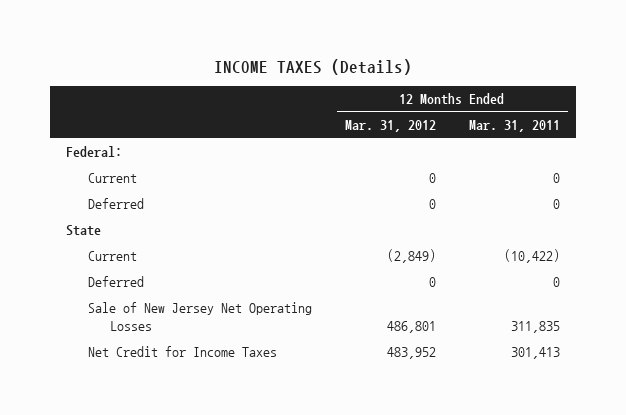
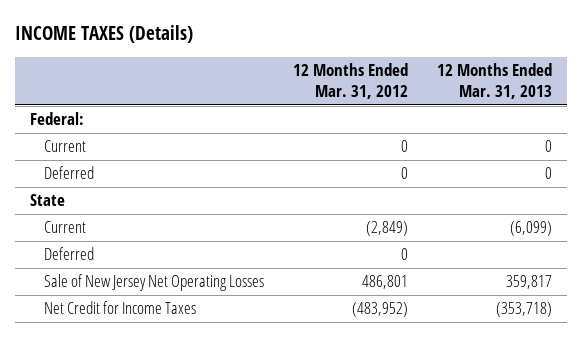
[468,120,560,133] Mar. 31, 2011 -> none
none -> [437,63,553,99] 12 Months Ended Mar. 31, 2013
[386,347,436,360] 483,952 -> [352,302,409,318] (483,952)

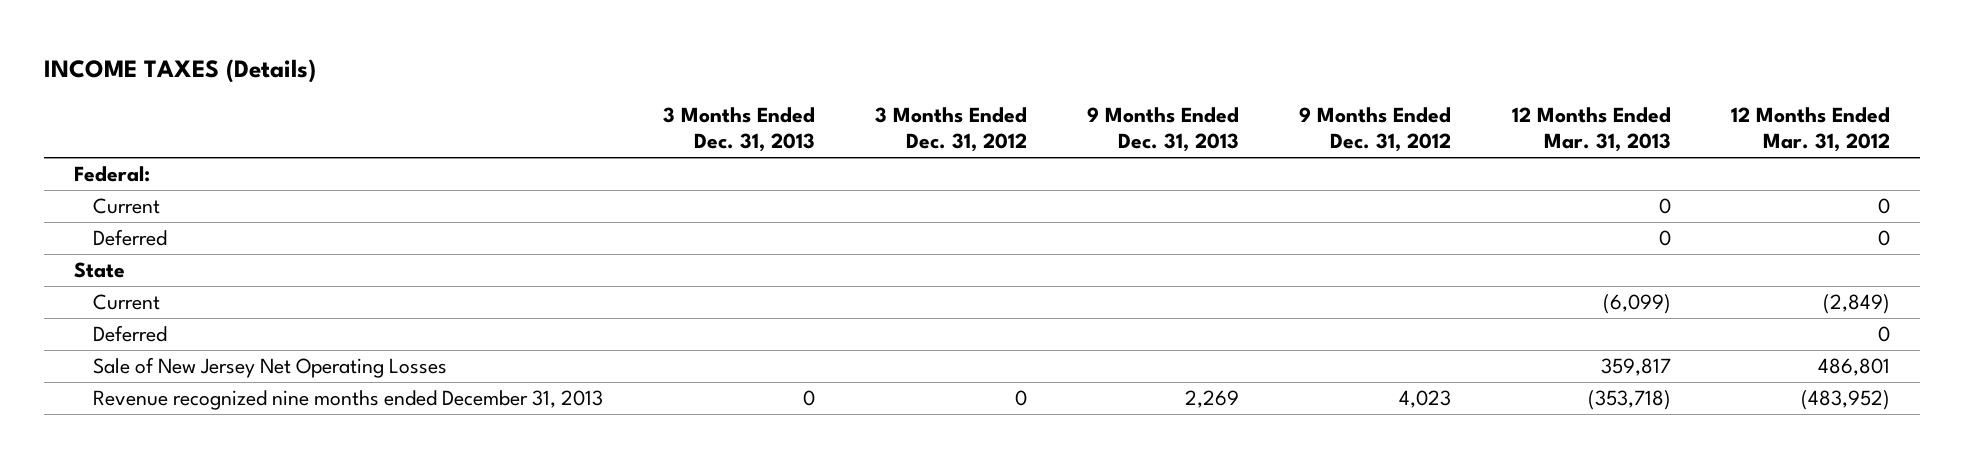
none -> [662,107,815,153] 3 Months Ended Dec. 31, 2013
none -> [874,107,1027,153] 3 Months Ended Dec. 31, 2012
none -> [1087,107,1240,153] 9 Months Ended Dec. 31, 2013
none -> [1299,107,1452,153] 9 Months Ended Dec. 31, 2012
[44,301,197,315] Net Credit for Income Taxes -> [92,390,603,411] Revenue recognized nine months ended December 31, 2013

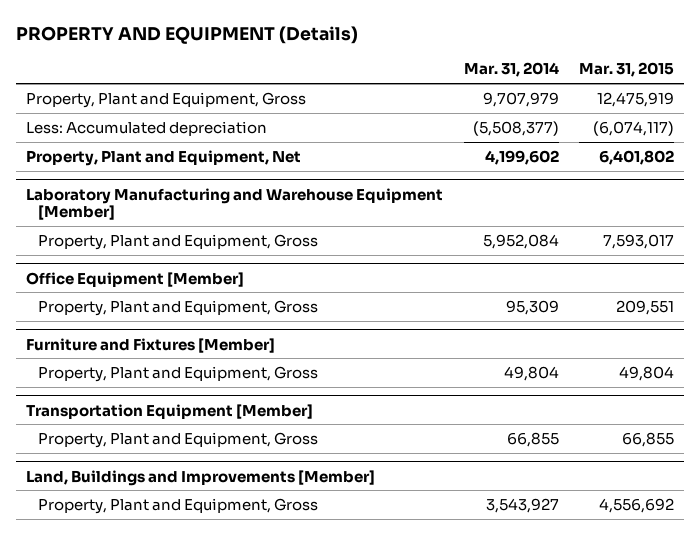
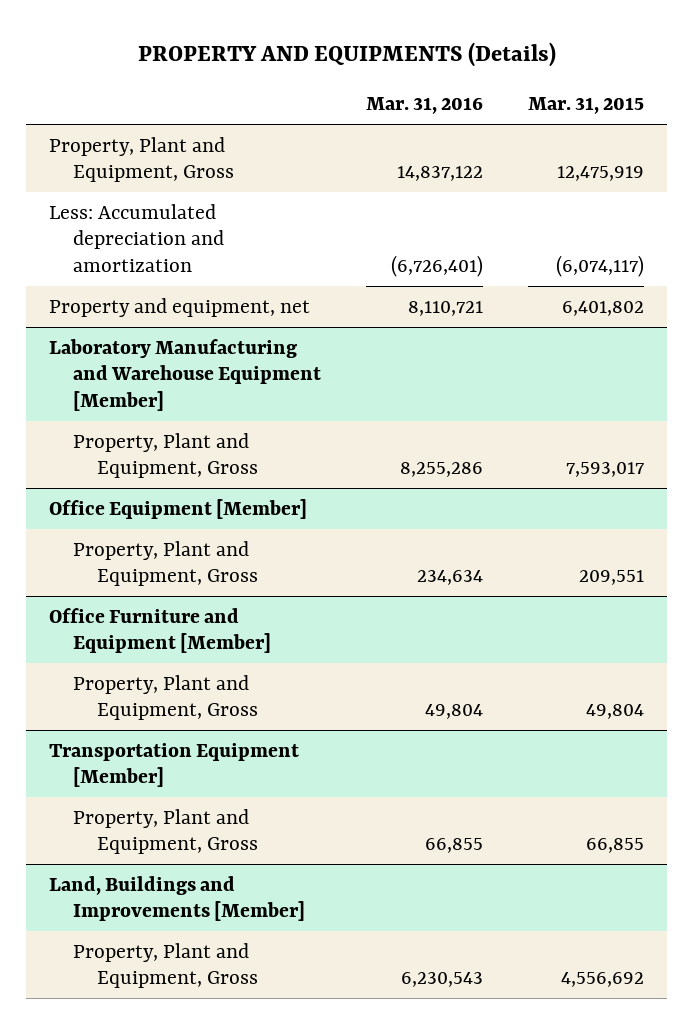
[16,25,359,44] PROPERTY AND EQUIPMENT (Details) -> [137,41,556,67] PROPERTY AND EQUIPMENTS (Details)
[463,62,559,78] Mar. 31, 2014 -> none
none -> [366,97,484,115] Mar. 31, 2016
[26,120,268,136] Less: Accumulated depreciation -> [48,203,224,272] Less: Accumulated depreciation and amortization
[26,149,302,166] Property, Plant and Equipment, Net -> [48,297,310,317] Property and equipment, net
[26,337,276,353] Furniture and Fixtures [Member] -> [48,607,271,654] Office Furniture and Equipment [Member]

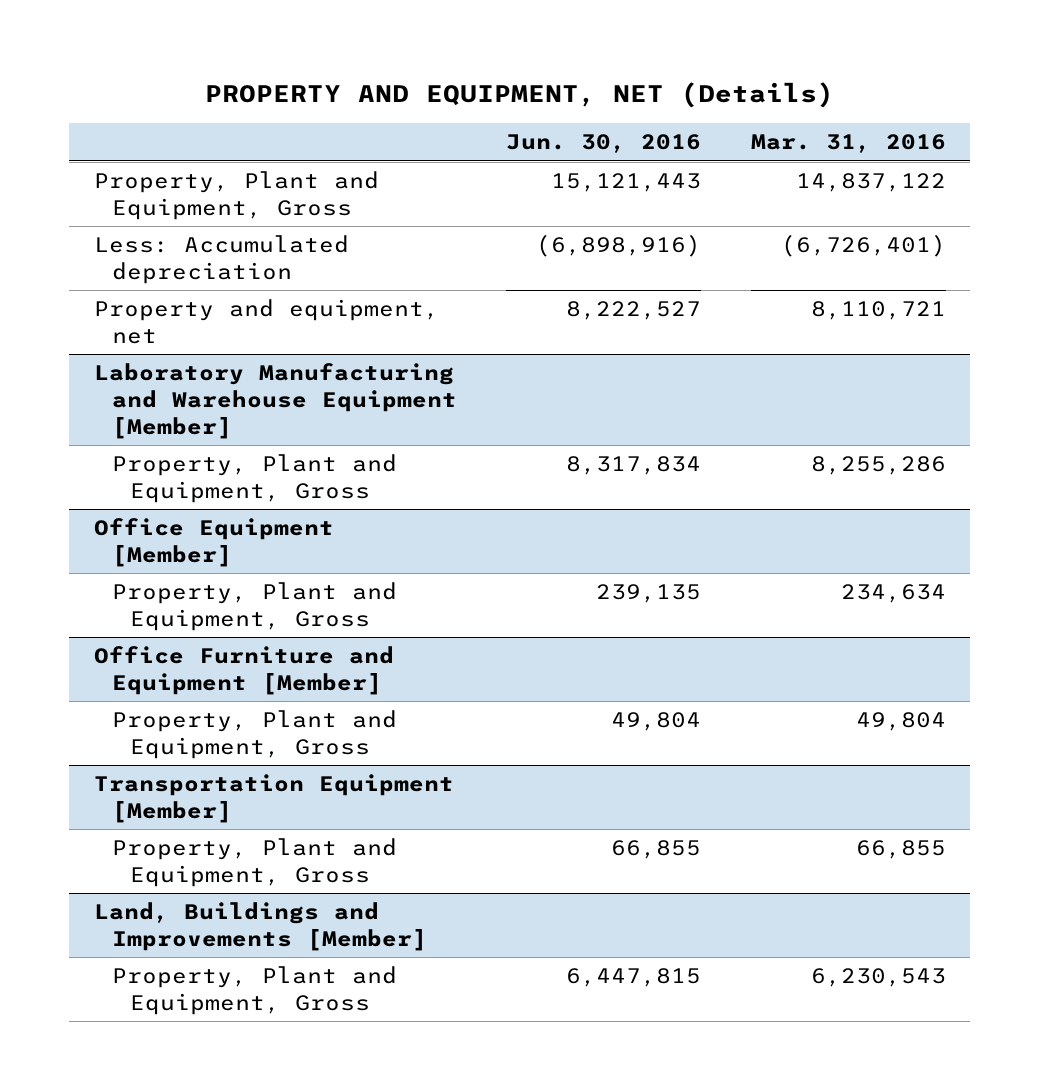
[137,41,556,67] PROPERTY AND EQUIPMENTS (Details) -> [204,82,834,109] PROPERTY AND EQUIPMENT, NET (Details)
[528,97,645,115] Mar. 31, 2015 -> none
none -> [506,134,702,154] Jun. 30, 2016
[48,203,224,272] Less: Accumulated depreciation and amortization -> [94,235,350,284] Less: Accumulated depreciation

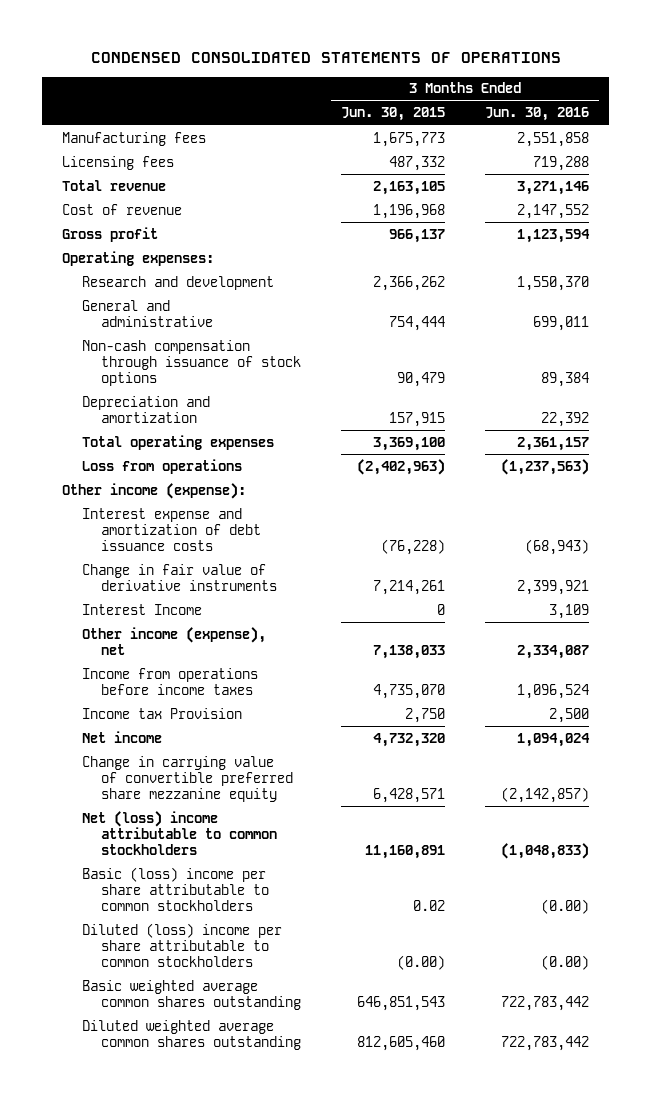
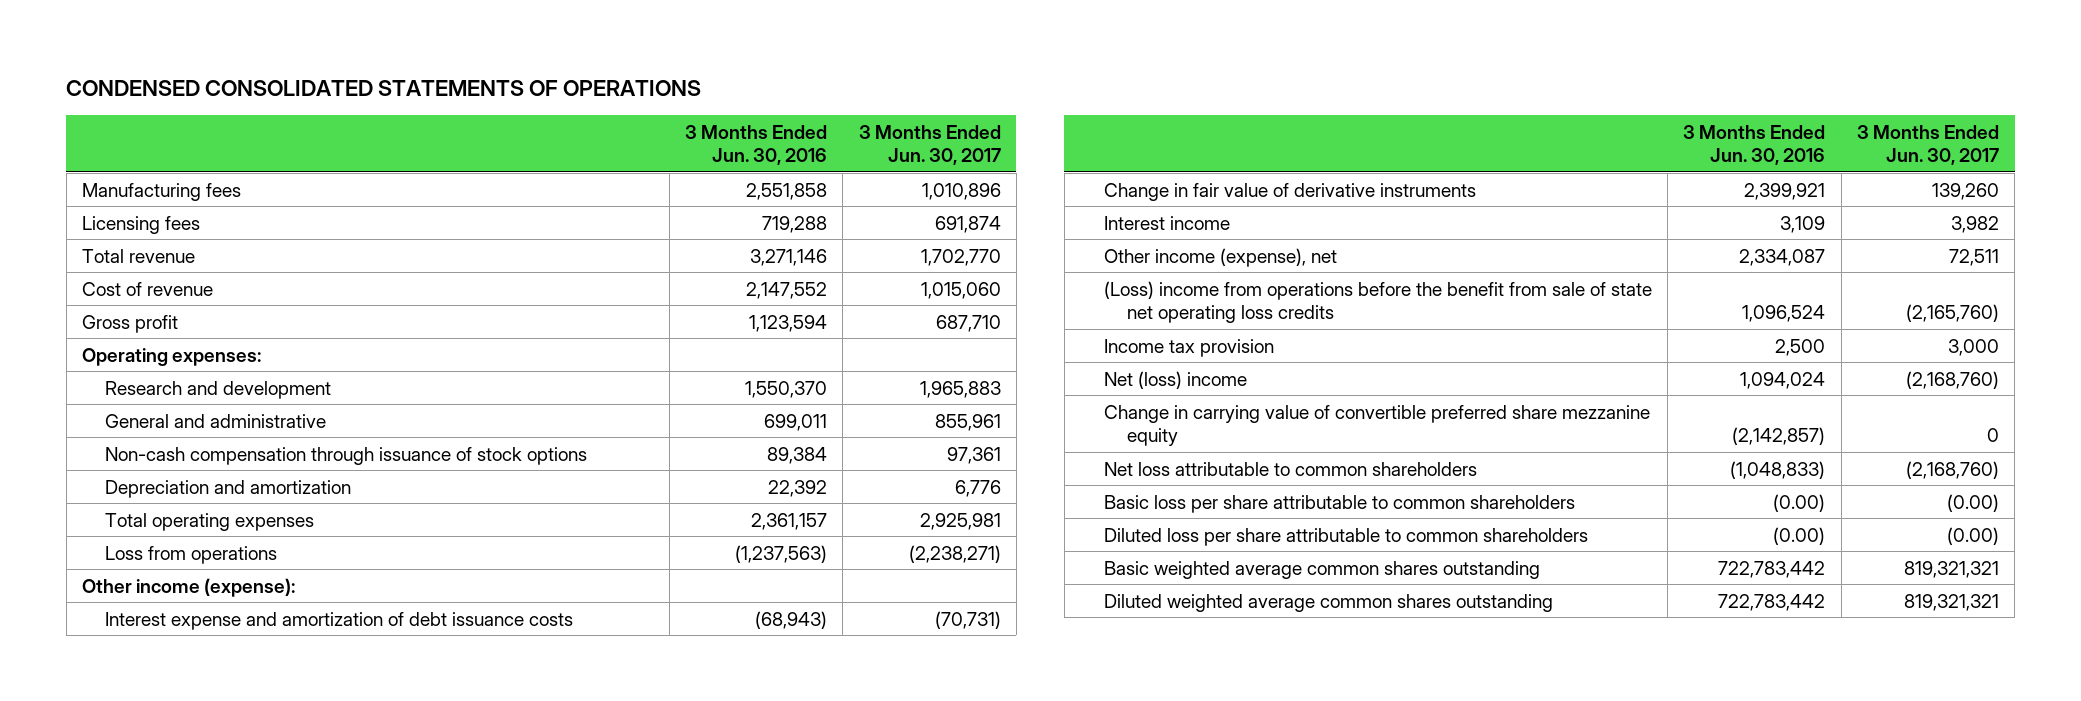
[341,107,446,122] Jun. 30, 2015 -> none
none -> [858,124,1001,166] 3 Months Ended Jun. 30, 2017
[81,603,202,615] Interest Income -> [1103,215,1230,230] Interest income
[81,667,258,695] Income from operations before income taxes -> [1103,280,1652,324] (Loss) income from operations before the benefit from sale of state net operating loss credits
[81,707,242,719] Income tax Provision -> [1103,338,1274,357] Income tax provision
[81,730,162,743] Net income -> [1103,370,1247,389] Net (loss) income
[81,810,278,855] Net (loss) income attributable to common stockholders -> [1103,461,1477,476] Net loss attributable to common shareholders
[81,866,270,911] Basic (loss) income per share attributable to common stockholders -> [1103,494,1575,513] Basic loss per share attributable to common shareholders
[81,922,282,967] Diluted (loss) income per share attributable to common stockholders -> [1103,527,1588,546] Diluted loss per share attributable to common shareholders

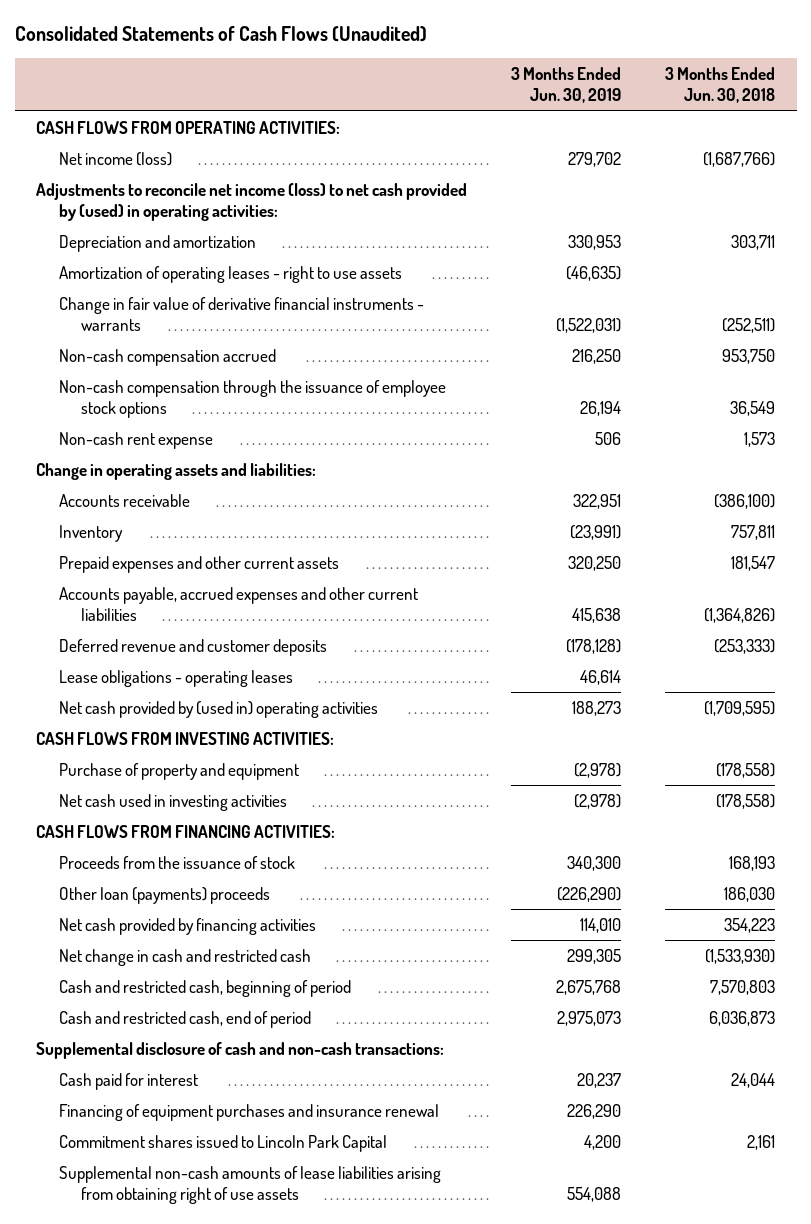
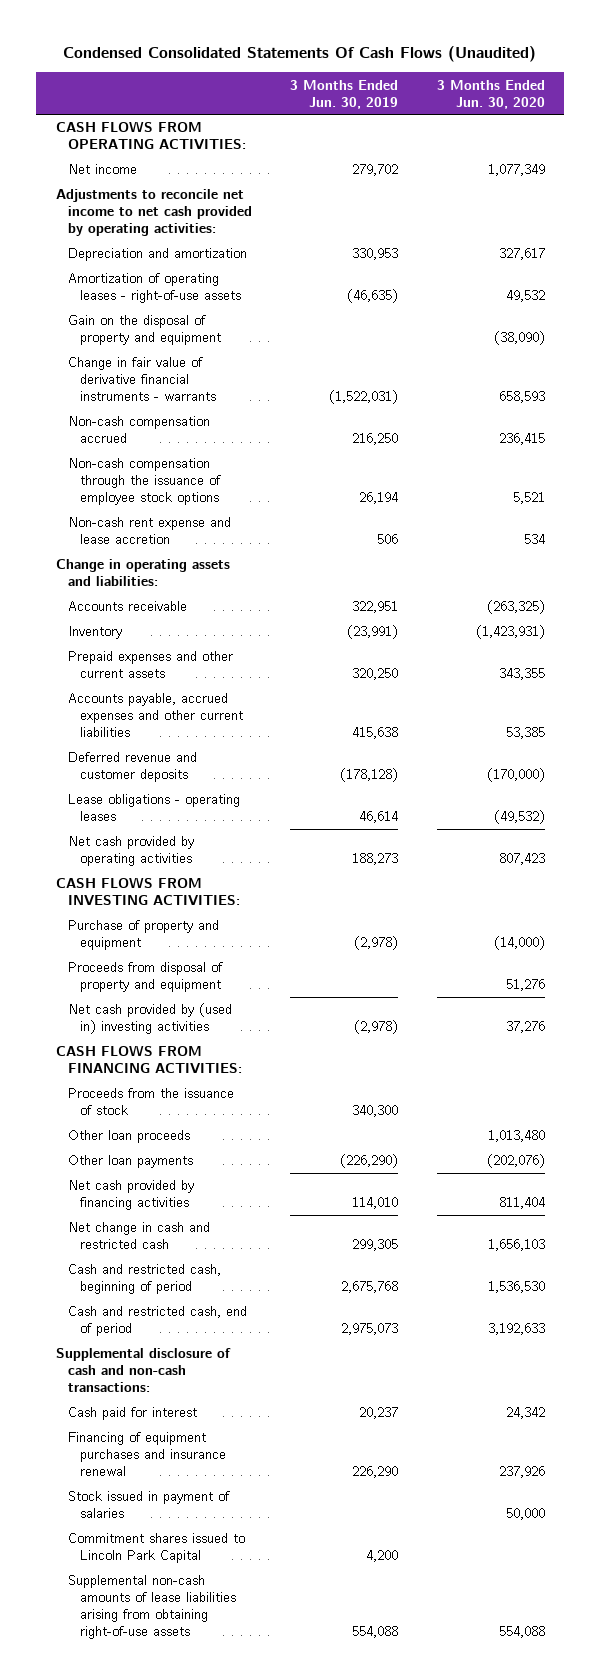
[14,26,427,43] Consolidated Statements of Cash Flows (Unaudited) -> [63,46,537,63] Condensed Consolidated Statements Of Cash Flows (Unaudited)
[664,67,775,104] 3 Months Ended Jun. 30, 2018 -> none
none -> [436,79,545,109] 3 Months Ended Jun. 30, 2020
[58,151,172,166] Net income (loss) -> [67,164,137,175] Net income
[36,182,468,221] Adjustments to reconcile net income (loss) to net cash provided by (used) in operating activities: -> [55,189,252,236] Adjustments to reconcile net income to net cash provided by operating activities:
[58,265,402,283] Amortization of operating leases - right to use assets -> [67,273,242,304] Amortization of operating leases - right-of-use assets
none -> [67,315,222,346] Gain on the disposal of property and equipment
[58,431,213,449] Non-cash rent expense -> [67,517,231,545] Non-cash rent expense and lease accretion
[58,700,378,718] Net cash provided by (used in) operating activities -> [67,836,194,867] Net cash provided by operating activities
none -> [67,962,223,993] Proceeds from disposal of property and equipment
[58,793,287,811] Net cash used in investing activities -> [67,1003,232,1035] Net cash provided by (used in) investing activities
none -> [67,1130,190,1144] Other loan proceeds
[58,886,270,904] Other loan (payments) proceeds -> [67,1155,193,1169] Other loan payments
none -> [67,1491,230,1519] Stock issued in payment of salaries
[58,1165,441,1204] Supplemental non-cash amounts of lease liabilities arising from obtaining right of use assets -> [67,1575,237,1639] Supplemental non-cash amounts of lease liabilities arising from obtaining right-of-use assets

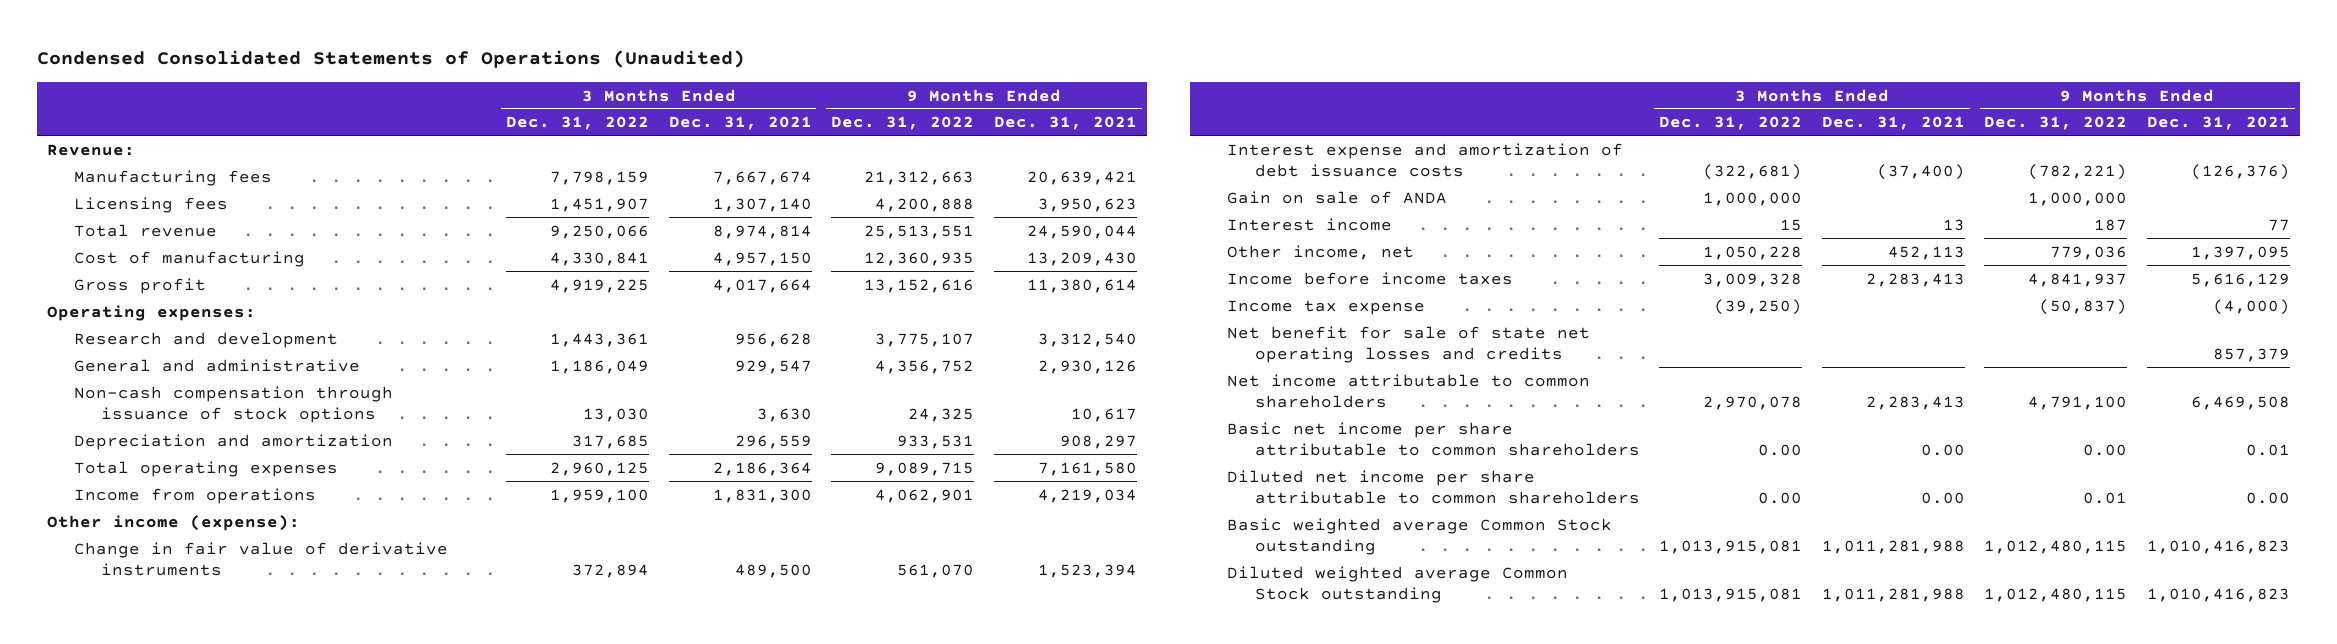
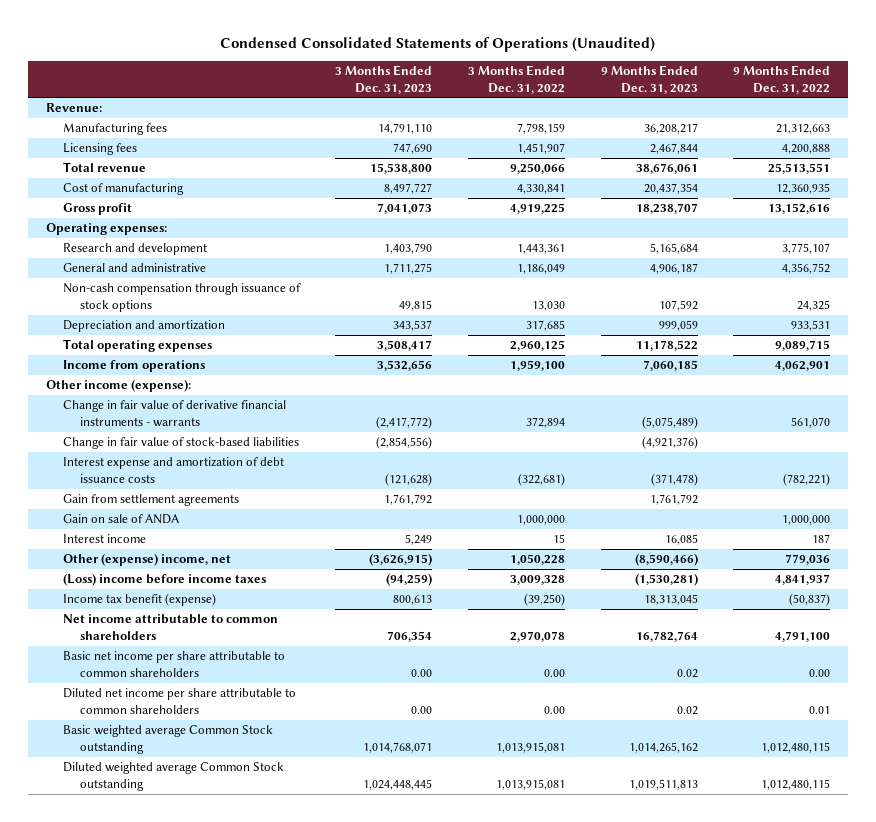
[668,116,812,131] Dec. 31, 2021 -> none
[993,116,1137,131] Dec. 31, 2021 -> none
none -> [335,65,433,94] 3 Months Ended Dec. 31, 2023
none -> [600,65,698,94] 9 Months Ended Dec. 31, 2023
[74,541,449,576] Change in fair value of derivative instruments -> [62,400,286,427] Change in fair value of derivative financial instruments - warrants
none -> [62,437,299,450] Change in fair value of stock-based liabilities
none -> [62,494,239,507] Gain from settlement agreements
[1227,325,1591,363] Net benefit for sale of state net operating losses and credits -> none
[1227,244,1415,260] Other income, net -> [62,553,231,567] Other (expense) income, net
[1227,271,1514,285] Income before income taxes -> [62,573,266,587] (Loss) income before income taxes
[1227,299,1426,315] Income tax expense -> [62,593,216,607] Income tax benefit (expense)

